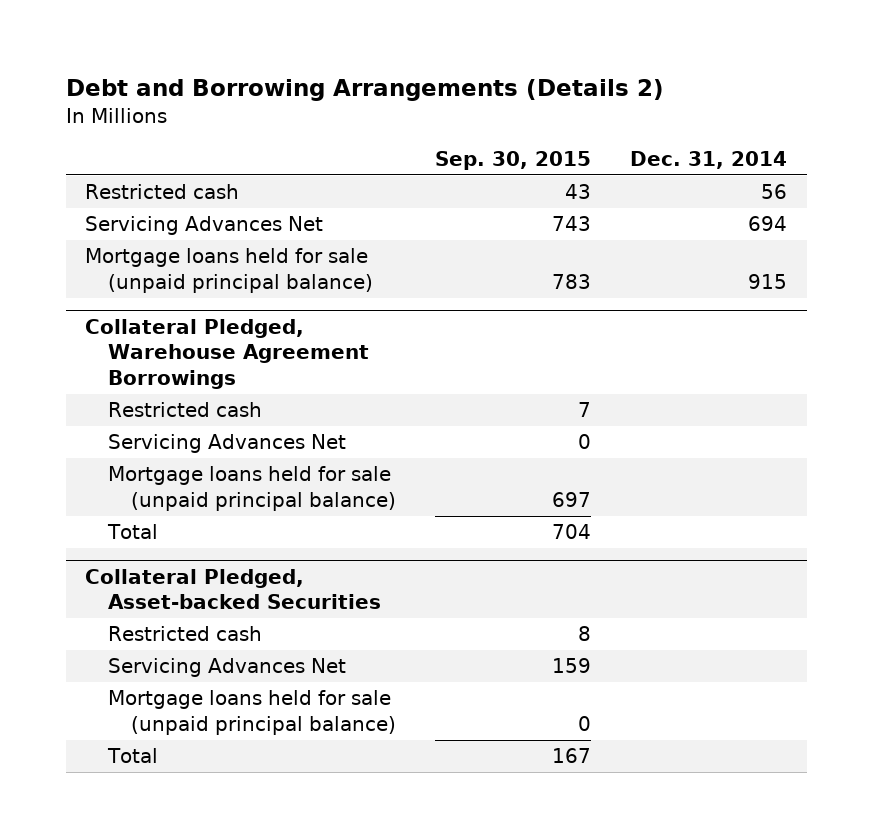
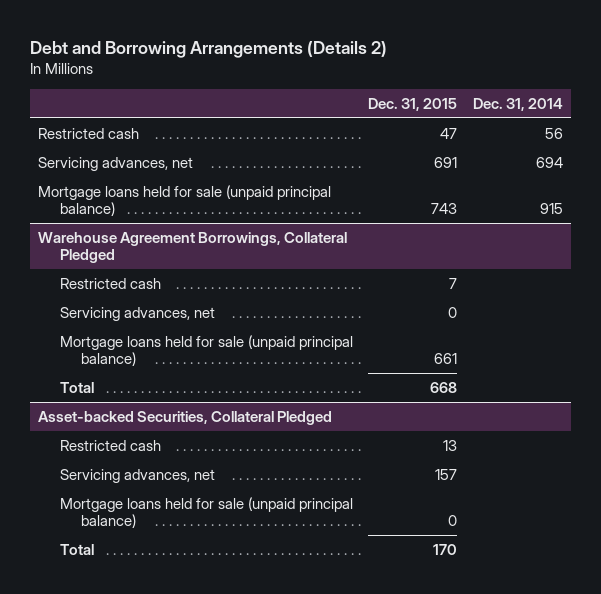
[435,150,592,170] Sep. 30, 2015 -> none
none -> [368,97,458,111] Dec. 31, 2015
[85,216,324,236] Servicing Advances Net -> [38,156,194,171] Servicing advances, net
[85,318,370,389] Collateral Pledged, Warehouse Agreement Borrowings -> [38,231,348,264] Warehouse Agreement Borrowings, Collateral Pledged
[108,434,347,454] Servicing Advances Net -> [59,306,215,321] Servicing advances, net
[85,568,382,610] Collateral Pledged, Asset-backed Securities -> [38,410,333,425] Asset-backed Securities, Collateral Pledged
[108,658,347,678] Servicing Advances Net -> [59,468,215,483] Servicing advances, net

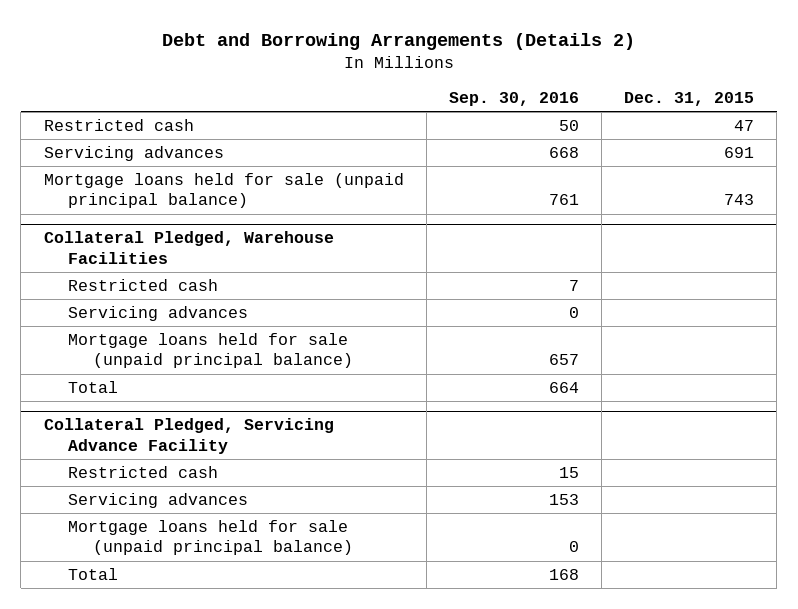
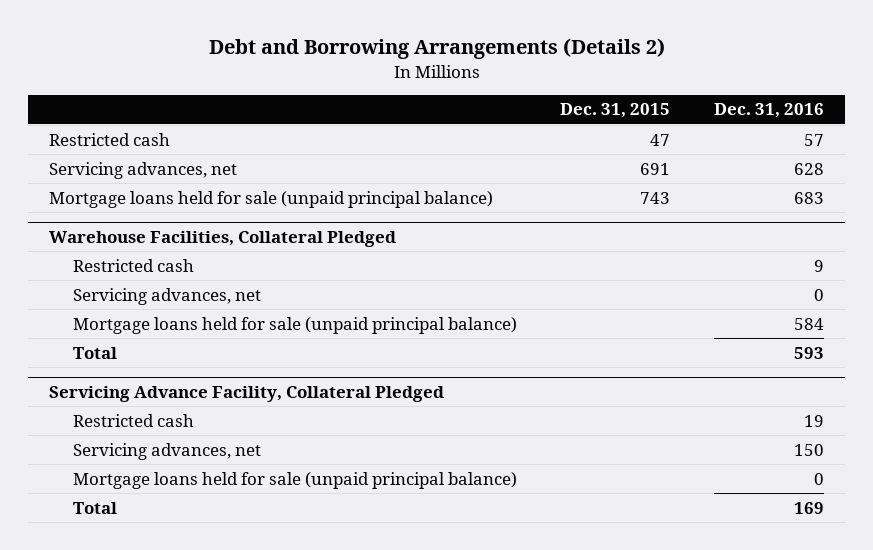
[448,92,579,107] Sep. 30, 2016 -> none
none -> [713,103,824,119] Dec. 31, 2016
[43,145,224,161] Servicing advances -> [49,161,238,179] Servicing advances, net
[43,231,334,264] Collateral Pledged, Warehouse Facilities -> [49,230,397,247] Warehouse Facilities, Collateral Pledged
[68,305,249,321] Servicing advances -> [72,287,261,305] Servicing advances, net
[43,418,334,454] Collateral Pledged, Servicing Advance Facility -> [49,385,445,402] Servicing Advance Facility, Collateral Pledged
[68,492,249,508] Servicing advances -> [72,442,261,460] Servicing advances, net

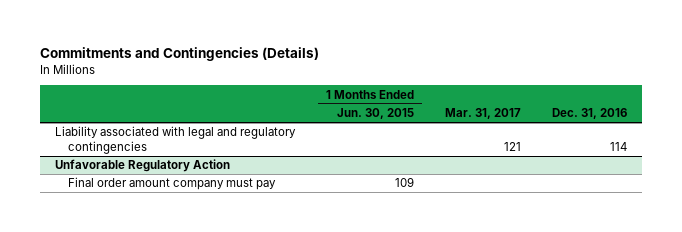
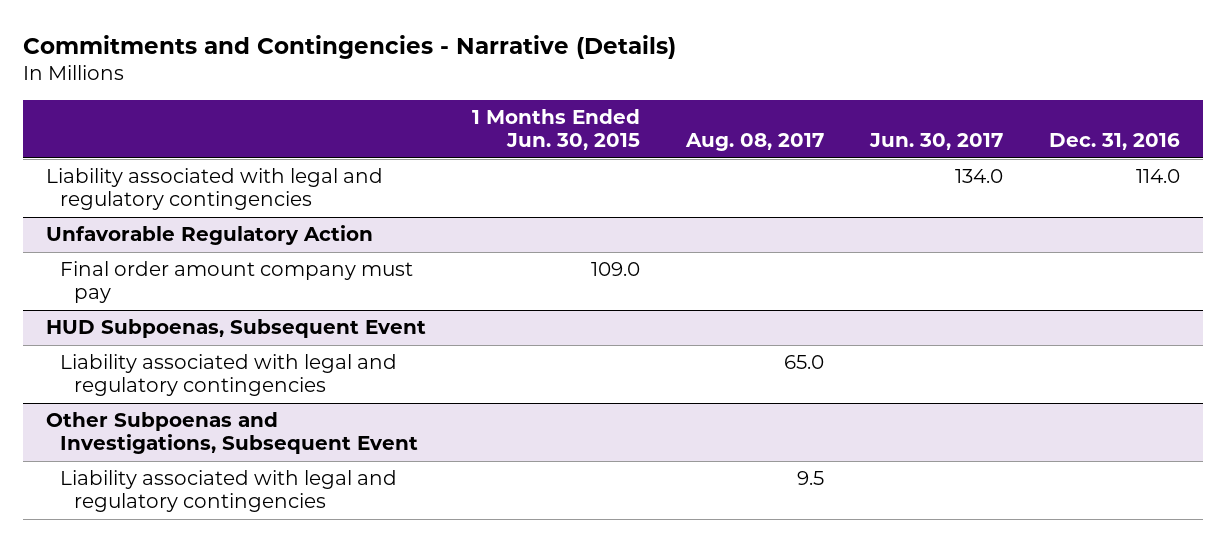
[40,47,320,62] Commitments and Contingencies (Details) -> [22,34,676,59] Commitments and Contingencies - Narrative (Details)
[444,108,521,120] Mar. 31, 2017 -> none
none -> [684,133,824,152] Aug. 08, 2017
none -> [868,133,1003,151] Jun. 30, 2017
[609,142,627,152] 114 -> [1135,169,1180,184] 114.0
[395,177,415,188] 109 -> [590,262,640,277] 109.0
none -> [45,319,426,339] HUD Subpoenas, Subsequent Event
none -> [59,354,397,397] Liability associated with legal and regulatory contingencies
none -> [45,412,418,455] Other Subpoenas and Investigations, Subsequent Event
none -> [59,470,397,513] Liability associated with legal and regulatory contingencies

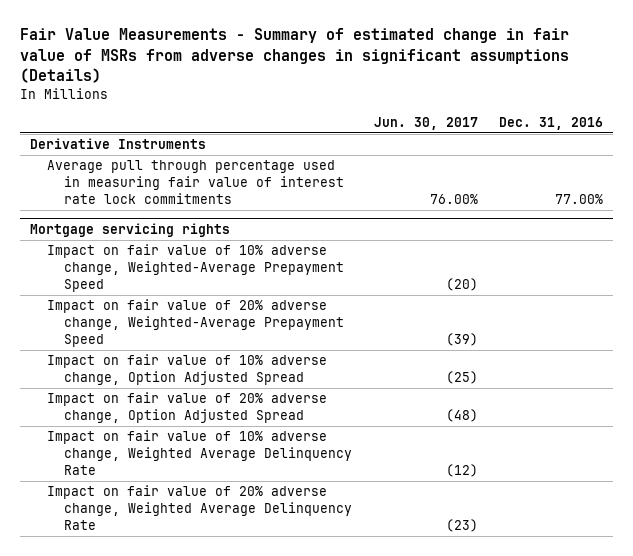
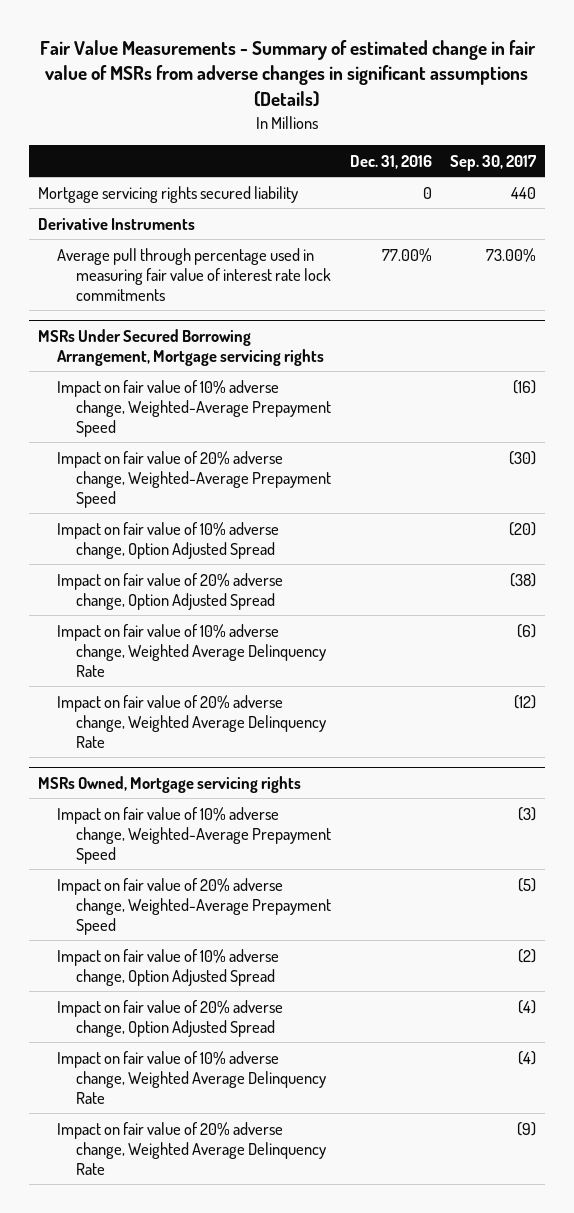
[373,117,478,131] Jun. 30, 2017 -> none
none -> [449,154,537,171] Sep. 30, 2017
none -> [38,185,299,203] Mortgage servicing rights secured liability
none -> [38,328,325,366] MSRs Under Secured Borrowing Arrangement, Mortgage servicing rights
none -> [57,379,332,437] Impact on fair value of 10% adverse change, Weighted-Average Prepayment Speed
none -> [57,450,332,508] Impact on fair value of 20% adverse change, Weighted-Average Prepayment Speed
none -> [57,521,280,559] Impact on fair value of 10% adverse change, Option Adjusted Spread
none -> [57,572,284,610] Impact on fair value of 20% adverse change, Option Adjusted Spread
none -> [57,623,327,677] Impact on fair value of 10% adverse change, Weighted Average Delinquency Rate
none -> [57,694,327,748] Impact on fair value of 20% adverse change, Weighted Average Delinquency Rate
[30,222,231,237] Mortgage servicing rights -> [38,775,302,793] MSRs Owned, Mortgage servicing rights

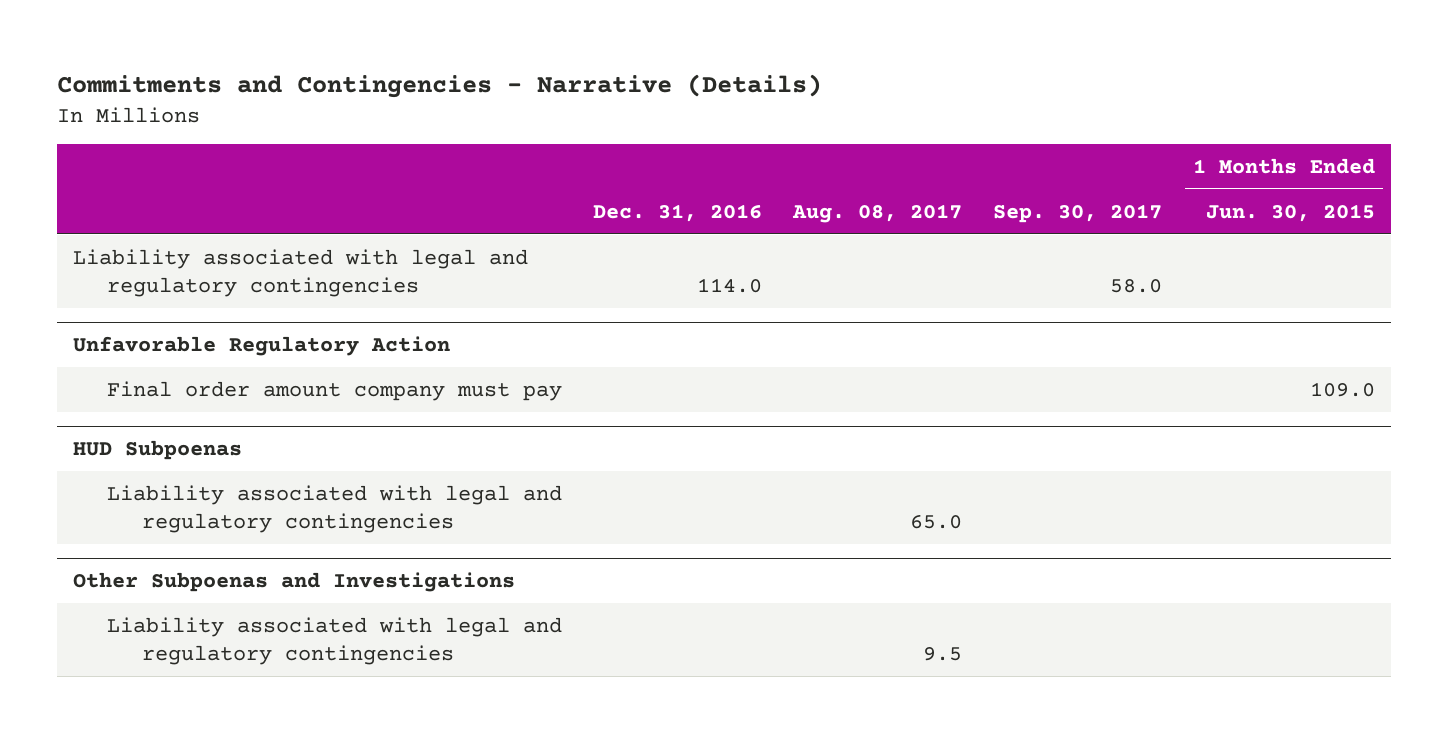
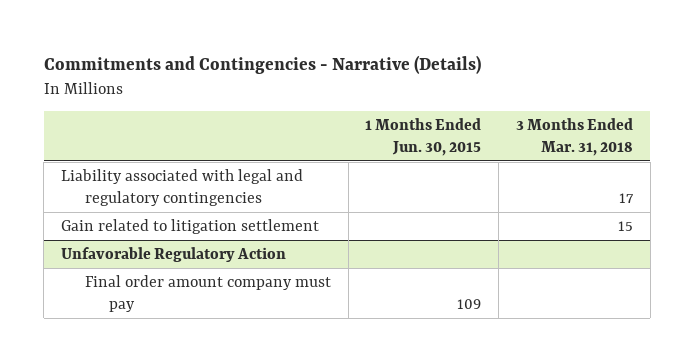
[593,203,763,222] Dec. 31, 2016 -> none
[792,203,963,223] Aug. 08, 2017 -> none
[993,203,1163,223] Sep. 30, 2017 -> none
none -> [516,118,634,156] 3 Months Ended Mar. 31, 2018
none -> [60,219,319,235] Gain related to litigation settlement
[72,439,242,460] HUD Subpoenas -> none
[107,484,563,533] Liability associated with legal and regulatory contingencies -> none
[72,571,515,592] Other Subpoenas and Investigations -> none
[107,616,563,665] Liability associated with legal and regulatory contingencies -> none
[1310,381,1376,397] 109.0 -> [457,298,482,309] 109

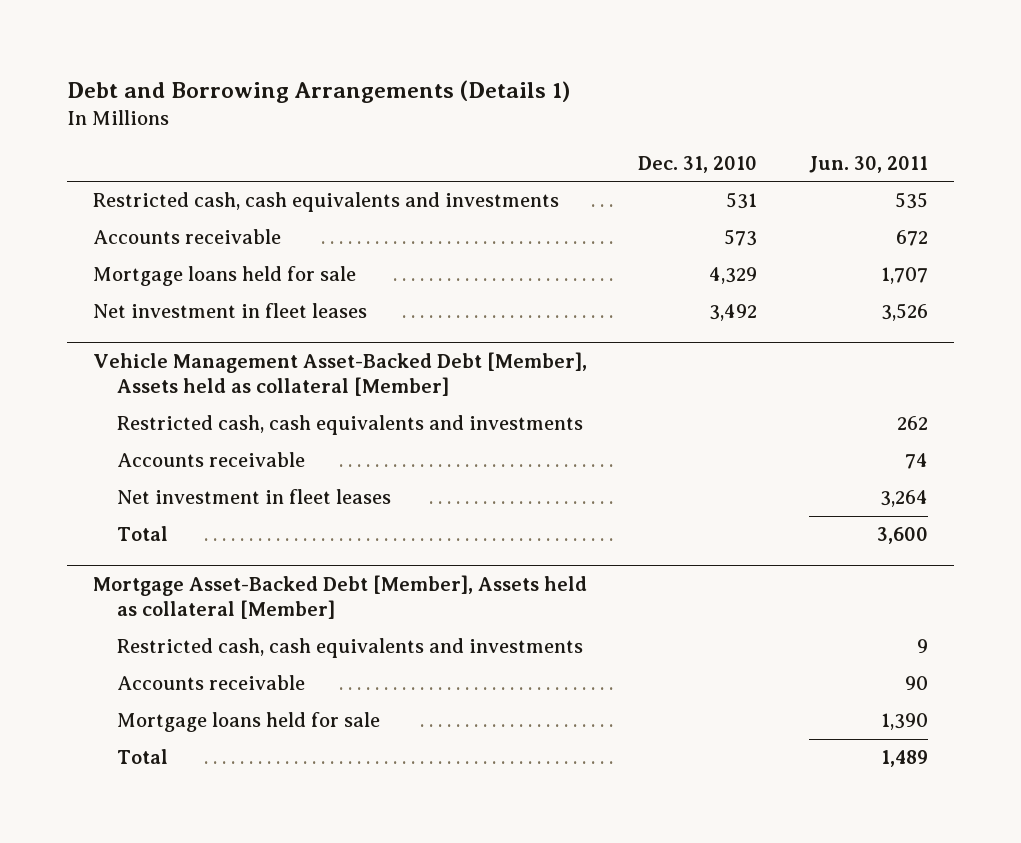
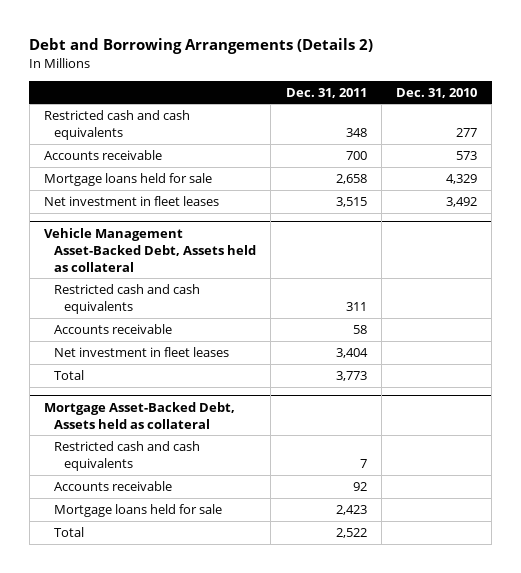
[66,79,570,103] Debt and Borrowing Arrangements (Details 1) -> [29,37,374,54] Debt and Borrowing Arrangements (Details 2)
[809,155,929,173] Jun. 30, 2011 -> none
none -> [285,87,367,98] Dec. 31, 2011
[92,192,559,213] Restricted cash, cash equivalents and investments -> [44,110,191,141] Restricted cash and cash equivalents
[726,192,758,210] 531 -> [456,128,478,138] 277
[92,351,587,397] Vehicle Management Asset-Backed Debt [Member], Assets held as collateral [Member] -> [44,227,257,272] Vehicle Management Asset-Backed Debt, Assets held as collateral
[117,415,584,436] Restricted cash, cash equivalents and investments -> [54,284,201,315] Restricted cash and cash equivalents
[92,574,587,620] Mortgage Asset-Backed Debt [Member], Assets held as collateral [Member] -> [44,401,236,429] Mortgage Asset-Backed Debt, Assets held as collateral
[117,638,584,659] Restricted cash, cash equivalents and investments -> [54,441,201,472] Restricted cash and cash equivalents

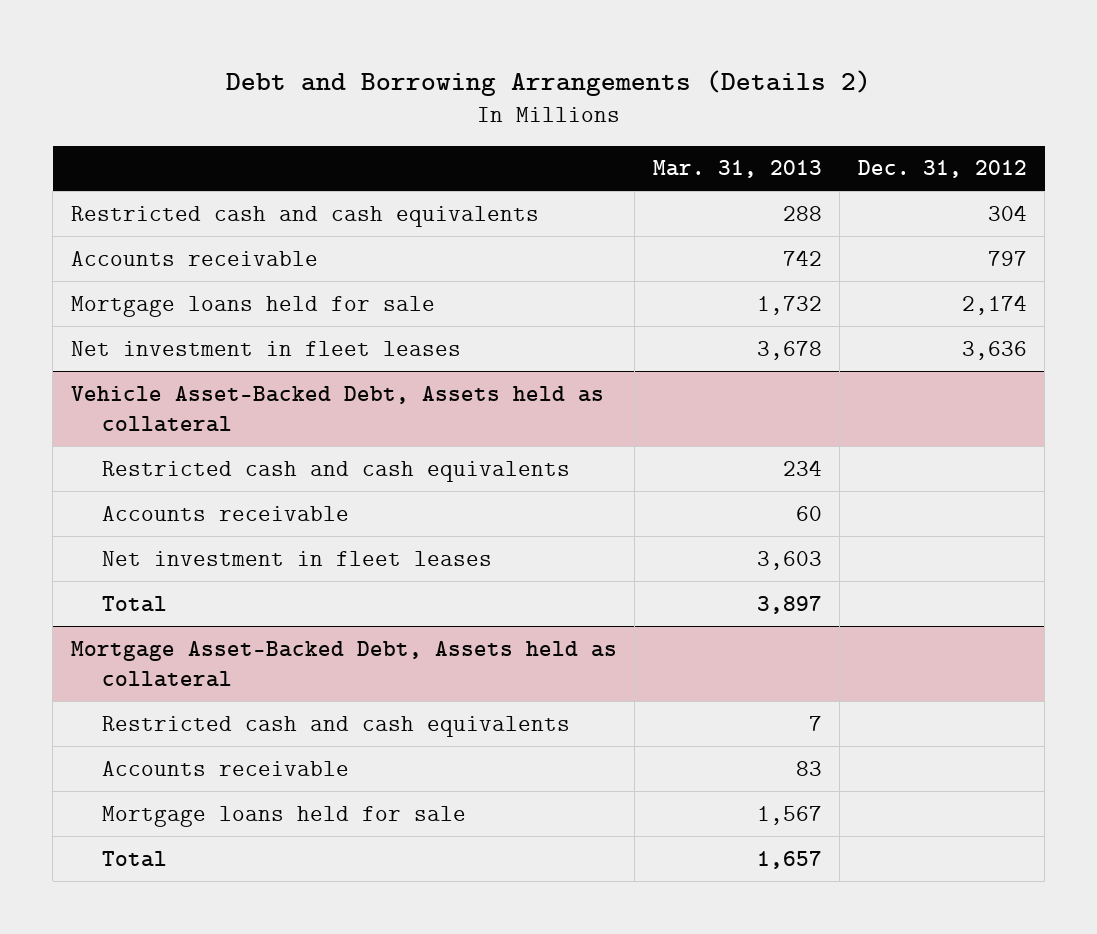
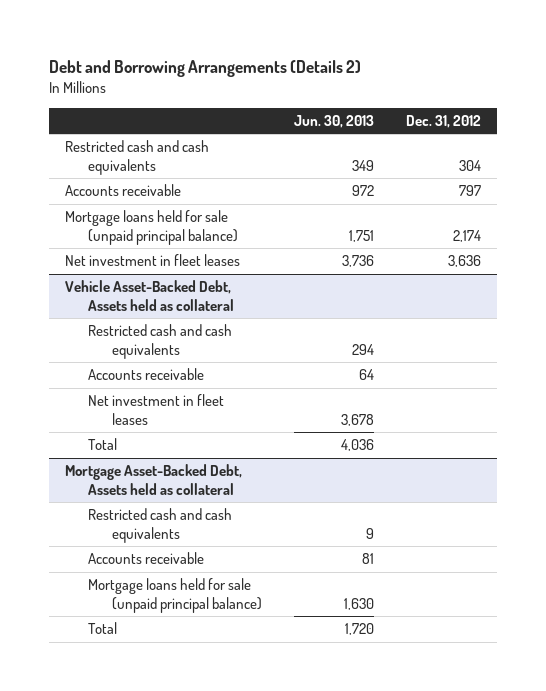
[652,160,822,179] Mar. 31, 2013 -> none
none -> [293,114,374,128] Jun. 30, 2013
[70,295,435,317] Mortgage loans held for sale -> [65,210,239,245] Mortgage loans held for sale (unpaid principal balance)
[102,805,467,827] Mortgage loans held for sale -> [88,578,262,613] Mortgage loans held for sale (unpaid principal balance)

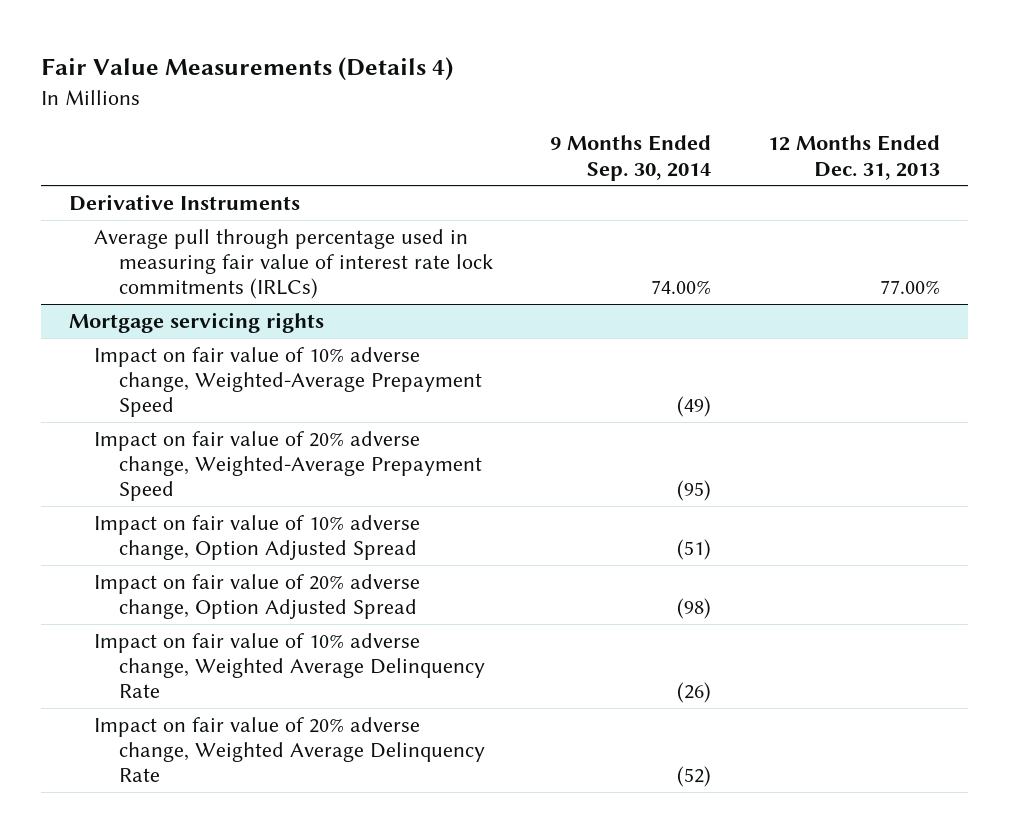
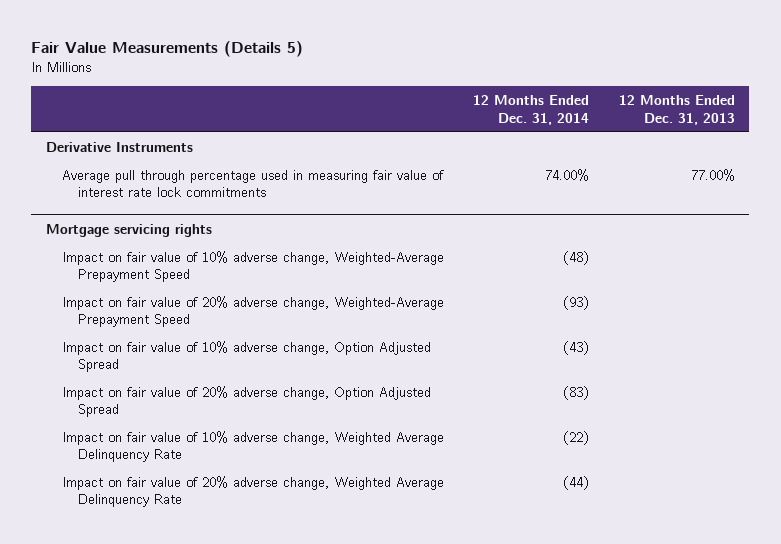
[41,57,454,82] Fair Value Measurements (Details 4) -> [31,41,304,58] Fair Value Measurements (Details 5)
[549,135,711,181] 9 Months Ended Sep. 30, 2014 -> none
none -> [473,94,590,125] 12 Months Ended Dec. 31, 2014
[94,228,494,300] Average pull through percentage used in measuring fair value of interest rate lock commitments (IRLCs) -> [61,169,444,198] Average pull through percentage used in measuring fair value of interest rate lock commitments

